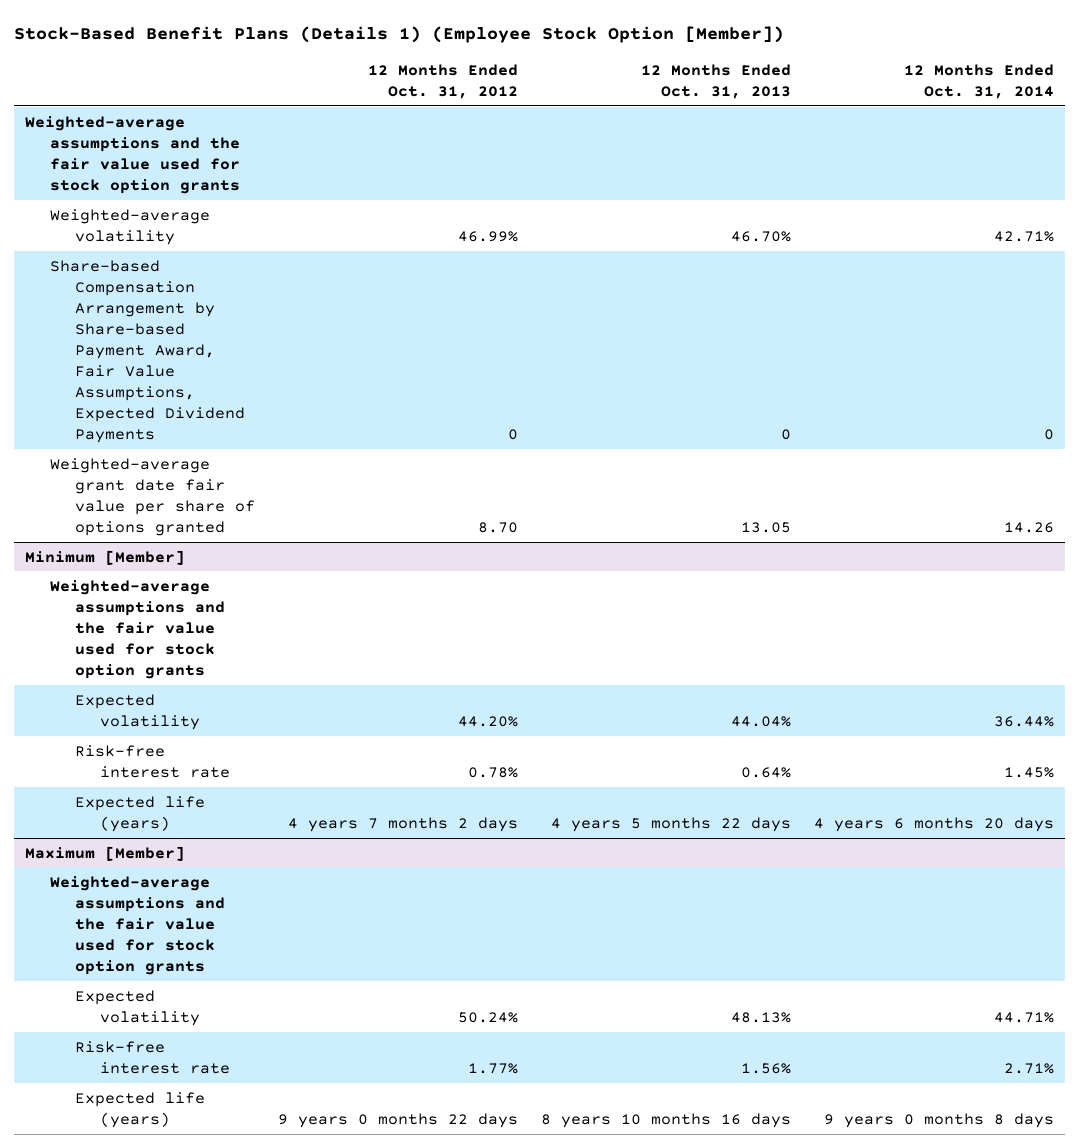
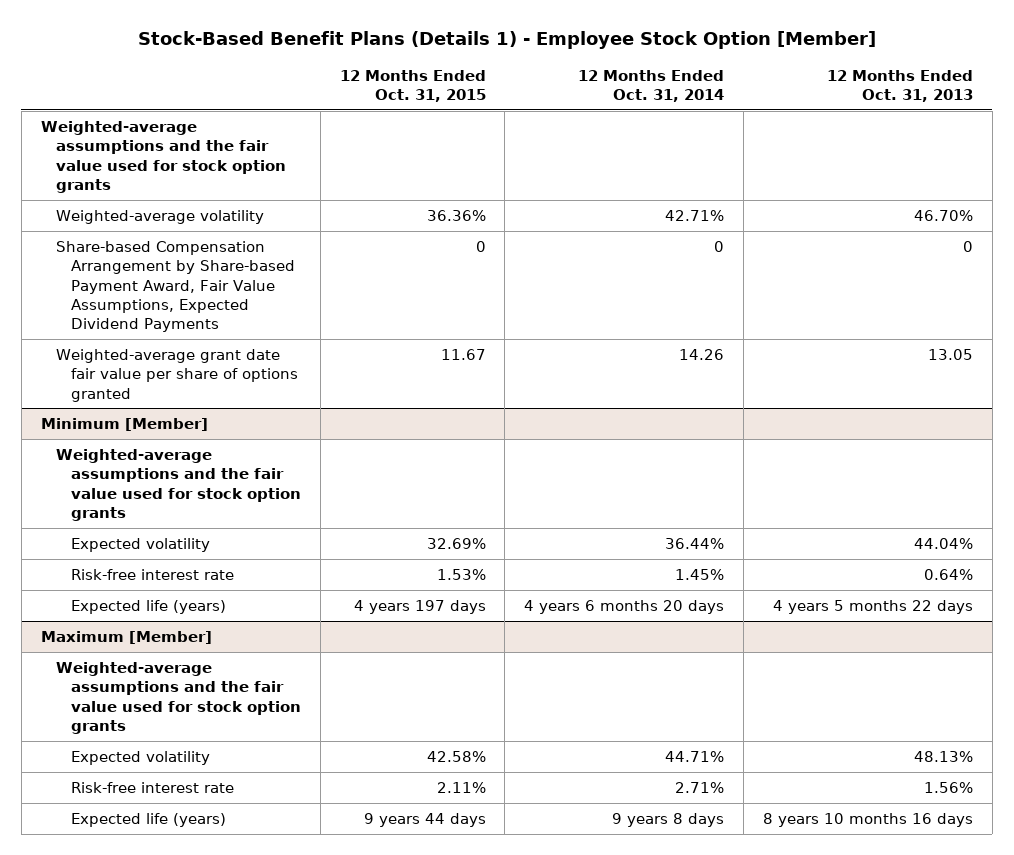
[13,26,784,44] Stock-Based Benefit Plans (Details 1) (Employee Stock Option [Member]) -> [137,30,876,49] Stock-Based Benefit Plans (Details 1) - Employee Stock Option [Member]
[367,63,518,99] 12 Months Ended Oct. 31, 2012 -> none
none -> [339,69,486,102] 12 Months Ended Oct. 31, 2015
[823,1112,1054,1128] 9 years 0 months 8 days -> [612,812,725,827] 9 years 8 days

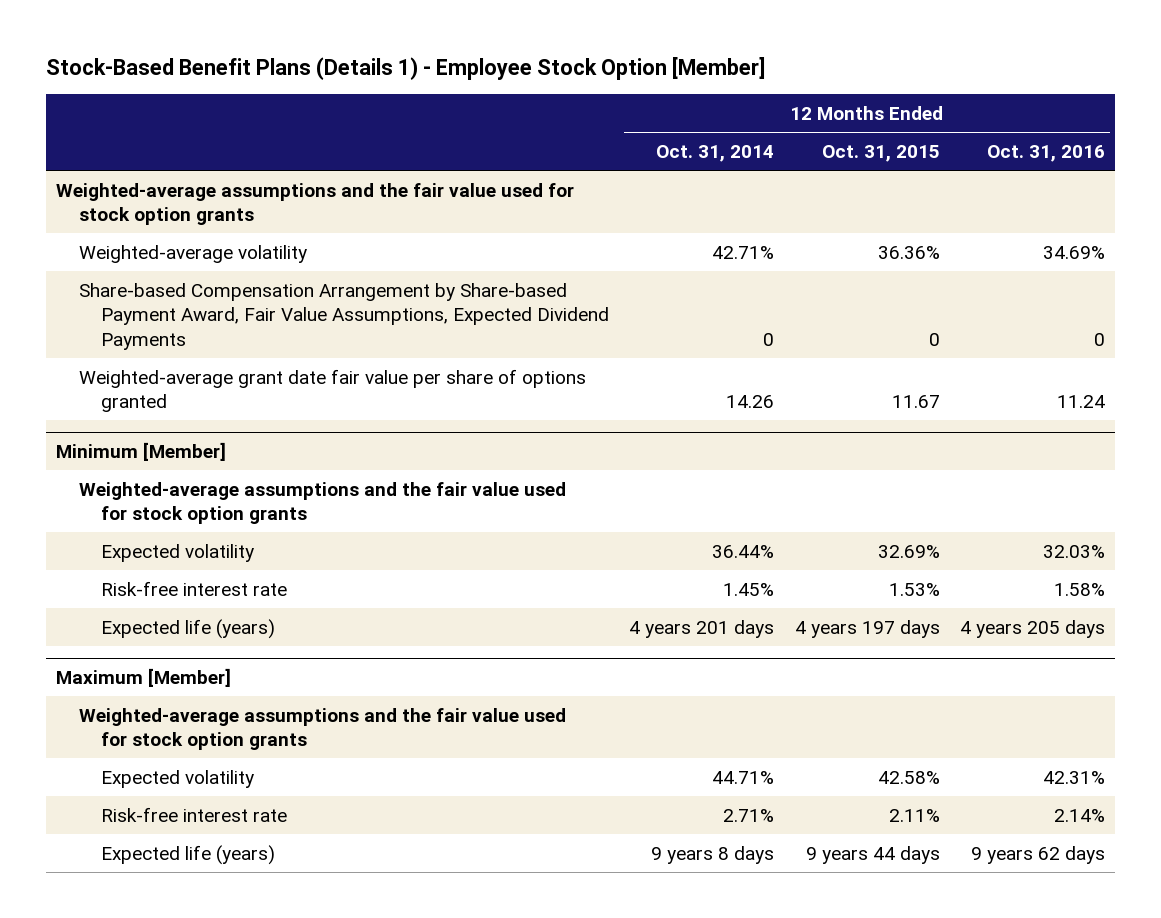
[827,69,974,102] 12 Months Ended Oct. 31, 2013 -> none
none -> [986,144,1105,162] Oct. 31, 2016
[524,599,725,614] 4 years 6 months 20 days -> [629,619,775,638] 4 years 201 days

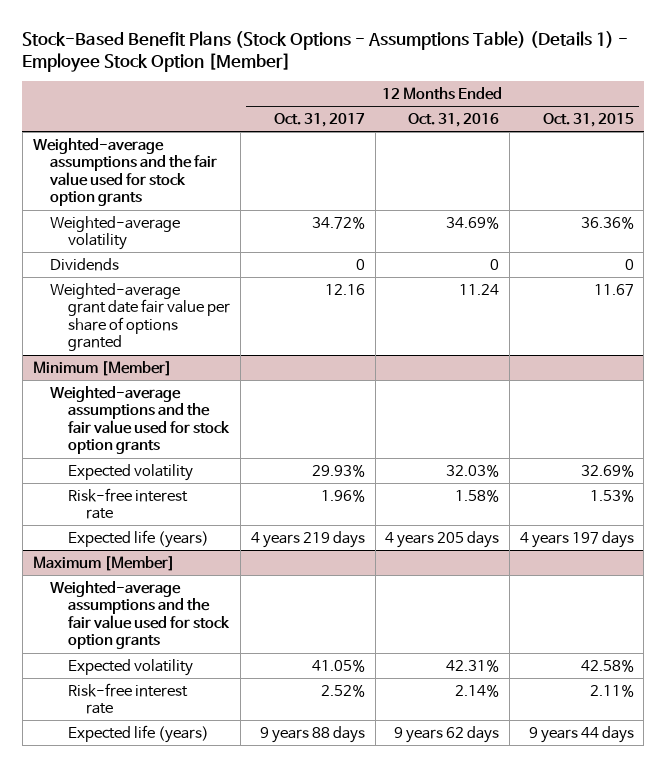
[46,57,766,81] Stock-Based Benefit Plans (Details 1) - Employee Stock Option [Member] -> [22,30,629,72] Stock-Based Benefit Plans (Stock Options - Assumptions Table) (Details 1) - Employee Stock Option [Member]
[656,144,775,162] Oct. 31, 2014 -> none
none -> [273,112,365,127] Oct. 31, 2017
[78,282,610,350] Share-based Compensation Arrangement by Share-based Payment Award, Fair Value Assumptions, Expected Dividend Payments -> [50,257,120,271] Dividends

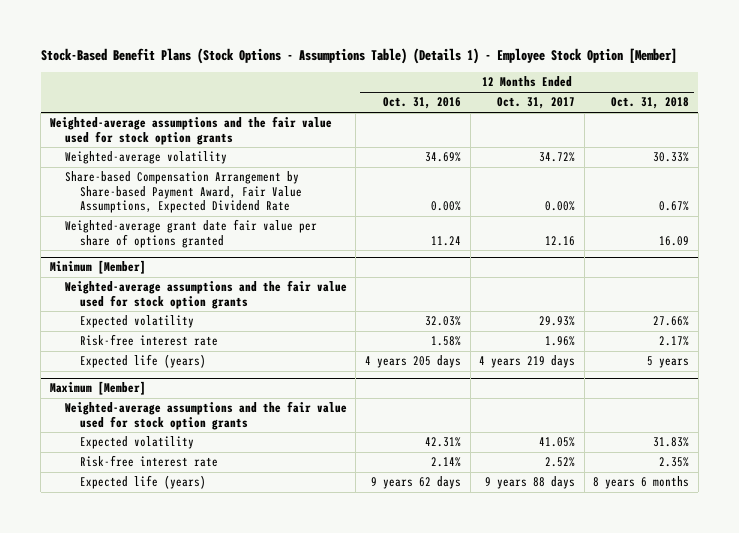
[542,112,634,127] Oct. 31, 2015 -> none
none -> [611,97,690,110] Oct. 31, 2018
[50,257,120,271] Dividends -> none
none -> [64,171,302,213] Share-based Compensation Arrangement by Share-based Payment Award, Fair Value Assumptions, Expected Dividend Rate

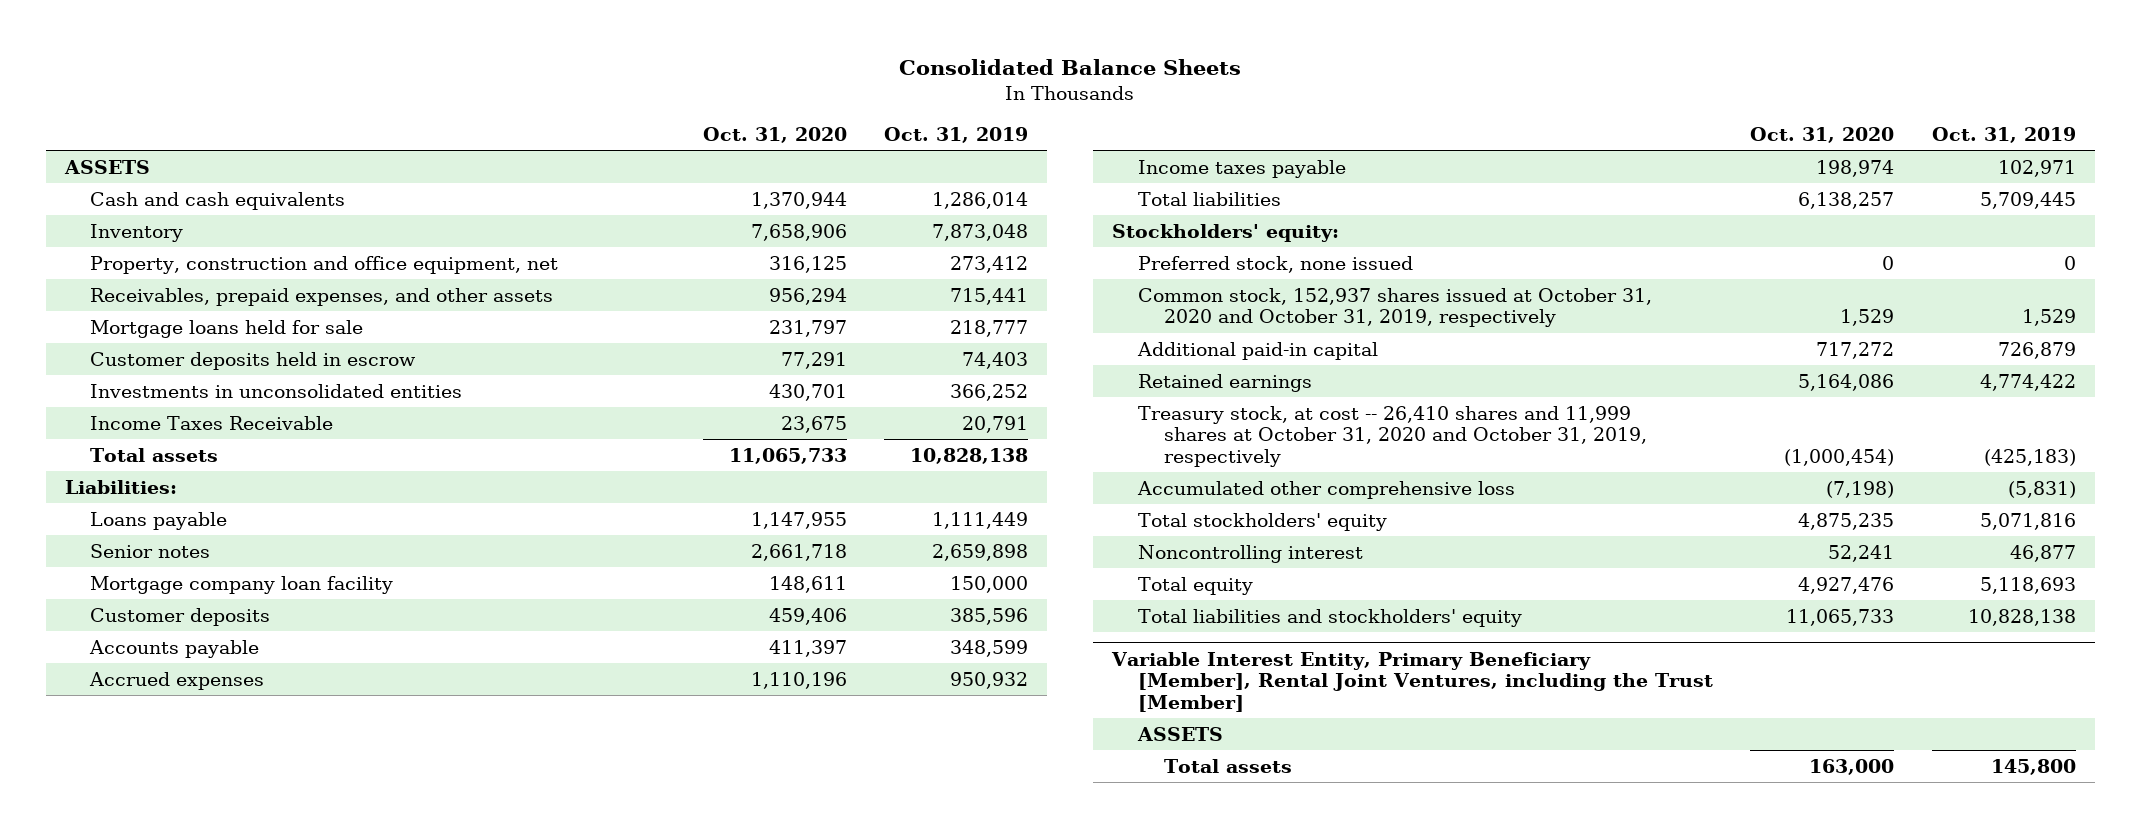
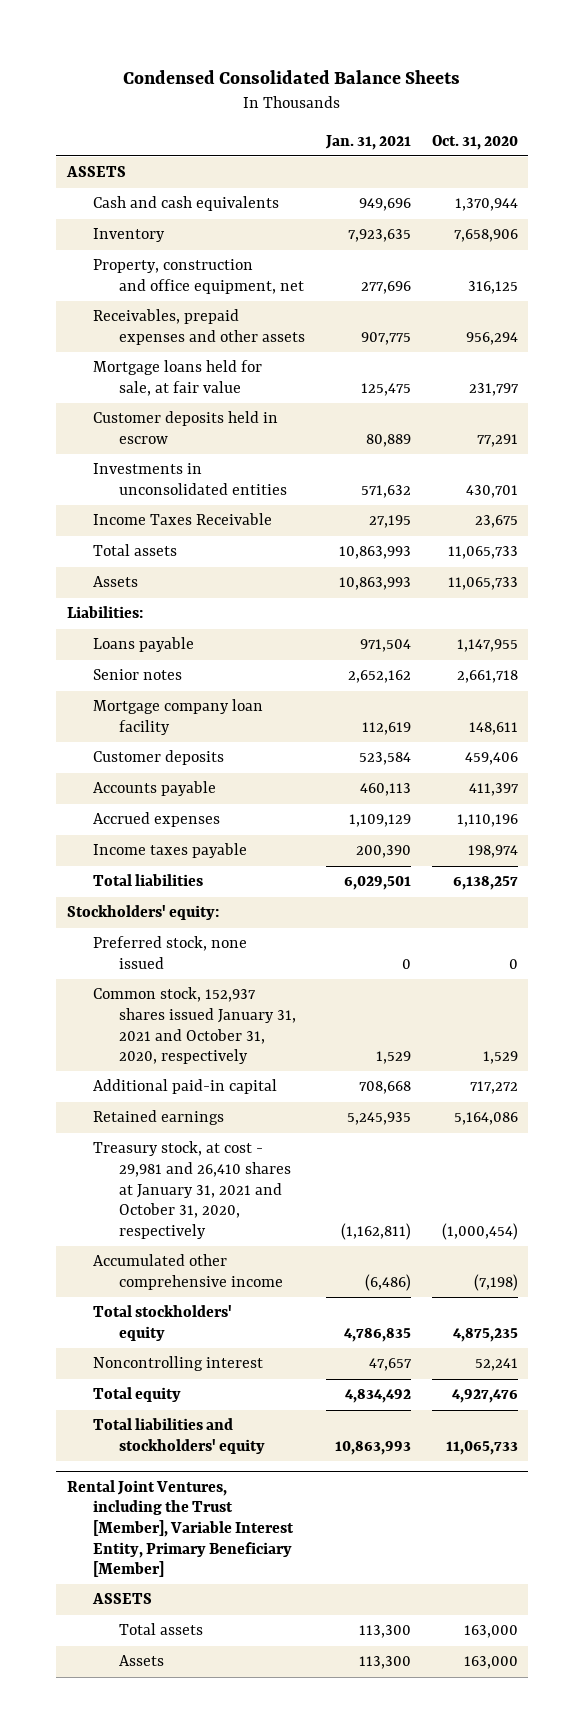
[899,58,1242,75] Consolidated Balance Sheets -> [123,69,461,84] Condensed Consolidated Balance Sheets
[884,126,1029,143] Oct. 31, 2019 -> none
none -> [324,134,411,150] Jan. 31, 2021
[90,287,554,306] Receivables, prepaid expenses, and other assets -> [93,309,306,345] Receivables, prepaid expenses and other assets
[90,319,364,338] Mortgage loans held for sale -> [93,360,263,396] Mortgage loans held for sale, at fair value
none -> [93,576,139,588] Assets
[1137,287,1652,328] Common stock, 152,937 shares issued at October 31, 2020 and October 31, 2019, respectively -> [93,987,297,1065] Common stock, 152,937 shares issued January 31, 2021 and October 31, 2020, respectively
[1137,405,1647,468] Treasury stock, at cost -- 26,410 shares and 11,999 shares at October 31, 2020 and October 31, 2019, respectively -> [93,1141,292,1239] Treasury stock, at cost - 29,981 and 26,410 shares at January 31, 2021 and October 31, 2020, respectively
[1136,480,1515,499] Accumulated other comprehensive loss -> [93,1254,284,1290] Accumulated other comprehensive income
[1111,651,1713,712] Variable Interest Entity, Primary Beneficiary [Member], Rental Joint Ventures, including the Trust [Member] -> [66,1479,295,1578] Rental Joint Ventures, including the Trust [Member], Variable Interest Entity, Primary Beneficiary [Member]
none -> [119,1655,165,1667] Assets

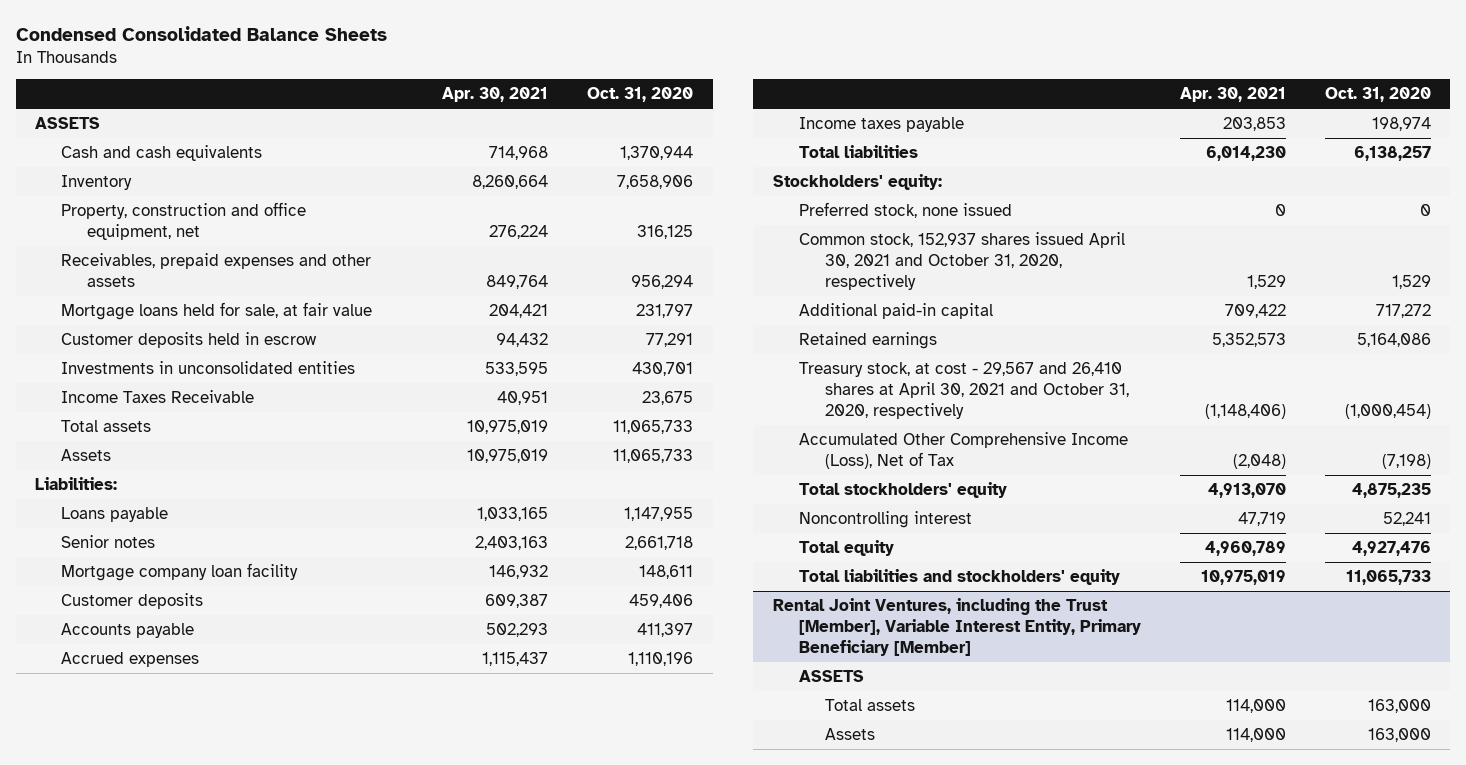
[324,134,411,150] Jan. 31, 2021 -> none
none -> [442,87,549,103] Apr. 30, 2021
[93,987,297,1065] Common stock, 152,937 shares issued January 31, 2021 and October 31, 2020, respectively -> [798,232,1125,290] Common stock, 152,937 shares issued April 30, 2021 and October 31, 2020, respectively
[93,1141,292,1239] Treasury stock, at cost - 29,981 and 26,410 shares at January 31, 2021 and October 31, 2020, respectively -> [798,362,1129,419] Treasury stock, at cost - 29,567 and 26,410 shares at April 30, 2021 and October 31, 2020, respectively
[93,1254,284,1290] Accumulated other comprehensive income -> [798,432,1128,470] Accumulated Other Comprehensive Income (Loss), Net of Tax

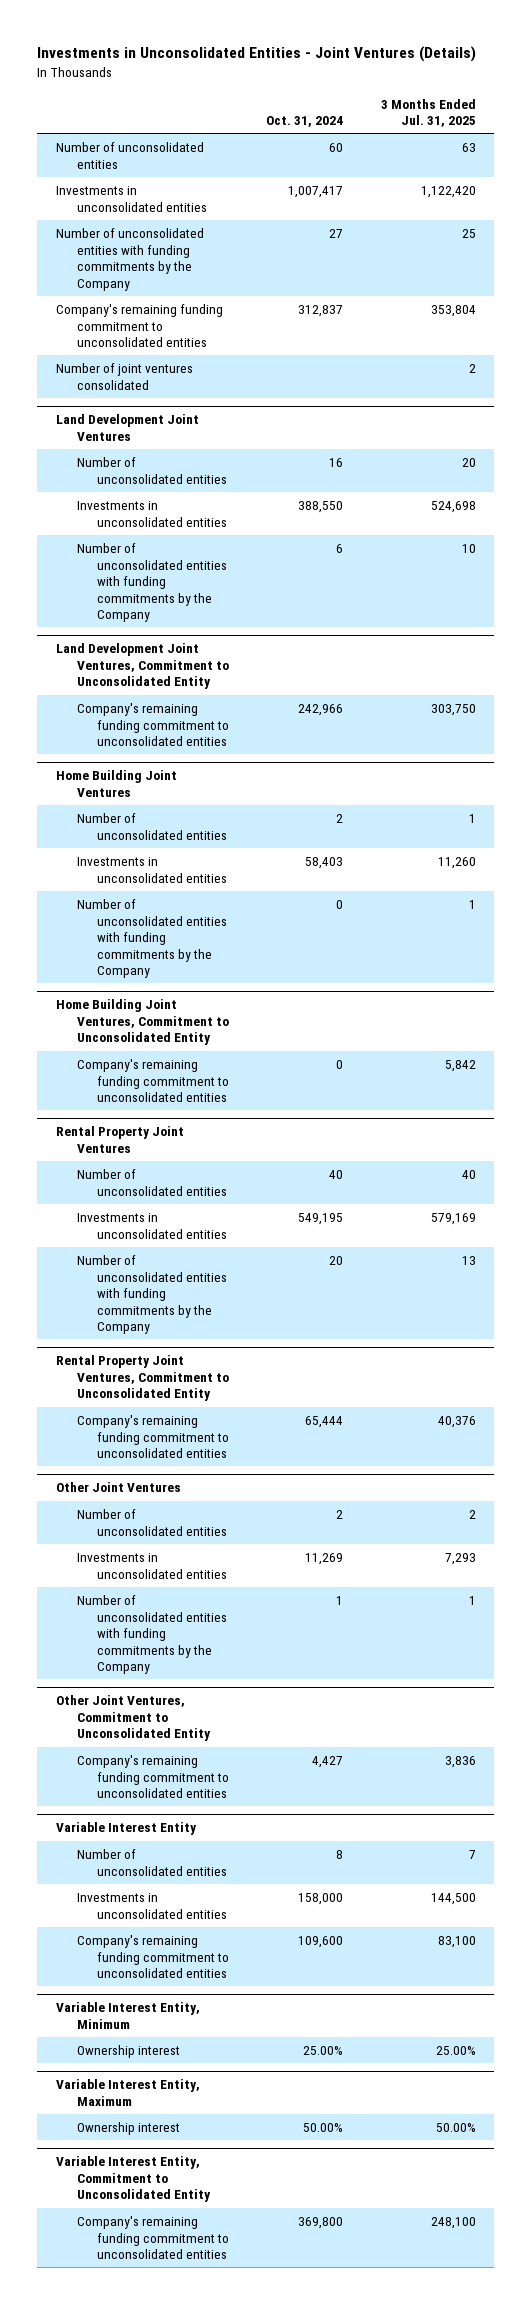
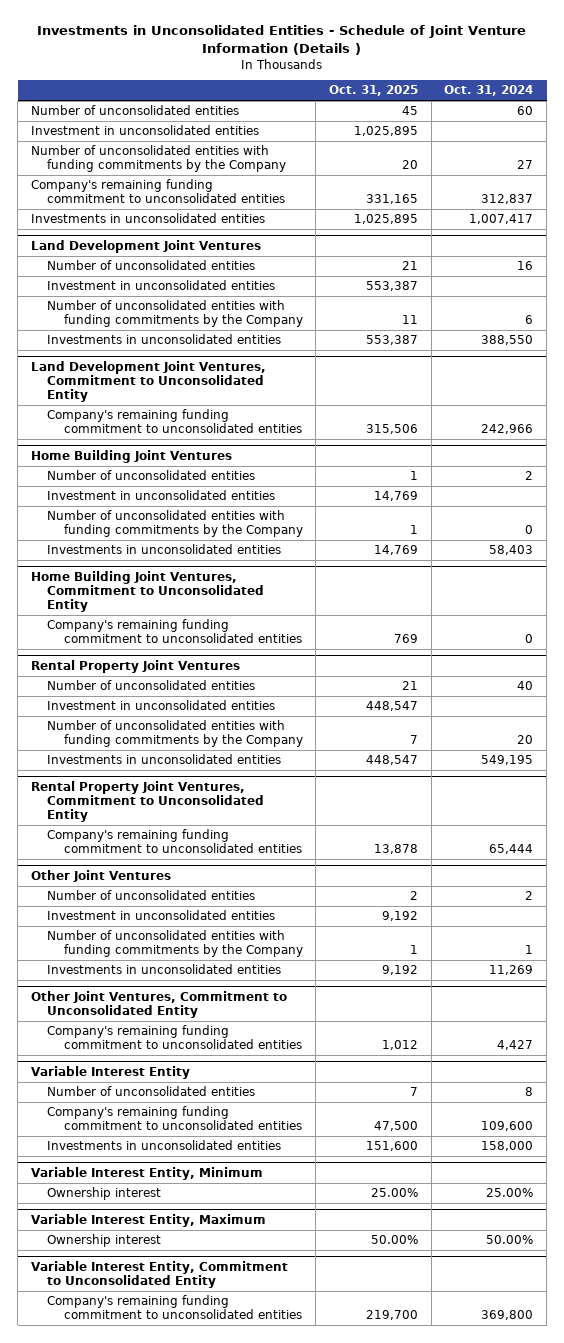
[37,46,477,63] Investments in Unconsolidated Entities - Joint Ventures (Details) -> [37,25,527,56] Investments in Unconsolidated Entities - Schedule of Joint Venture Information (Details )
[380,98,476,128] 3 Months Ended Jul. 31, 2025 -> none
none -> [329,85,419,97] Oct. 31, 2025
none -> [30,125,259,136] Investment in unconsolidated entities
[55,363,193,390] Number of joint ventures consolidated -> none
[55,186,207,212] Investments in unconsolidated entities -> [30,213,265,224] Investments in unconsolidated entities
none -> [47,280,276,291] Investment in unconsolidated entities
[76,501,228,527] Investments in unconsolidated entities -> [47,334,282,345] Investments in unconsolidated entities
none -> [47,490,276,501] Investment in unconsolidated entities
[76,857,228,883] Investments in unconsolidated entities -> [47,544,282,555] Investments in unconsolidated entities
none -> [47,700,276,711] Investment in unconsolidated entities
[76,1213,228,1239] Investments in unconsolidated entities -> [47,754,282,765] Investments in unconsolidated entities
none -> [47,910,276,921] Investment in unconsolidated entities
[76,1553,228,1579] Investments in unconsolidated entities -> [47,964,282,975] Investments in unconsolidated entities
[76,1893,228,1919] Investments in unconsolidated entities -> [47,1140,282,1151] Investments in unconsolidated entities

